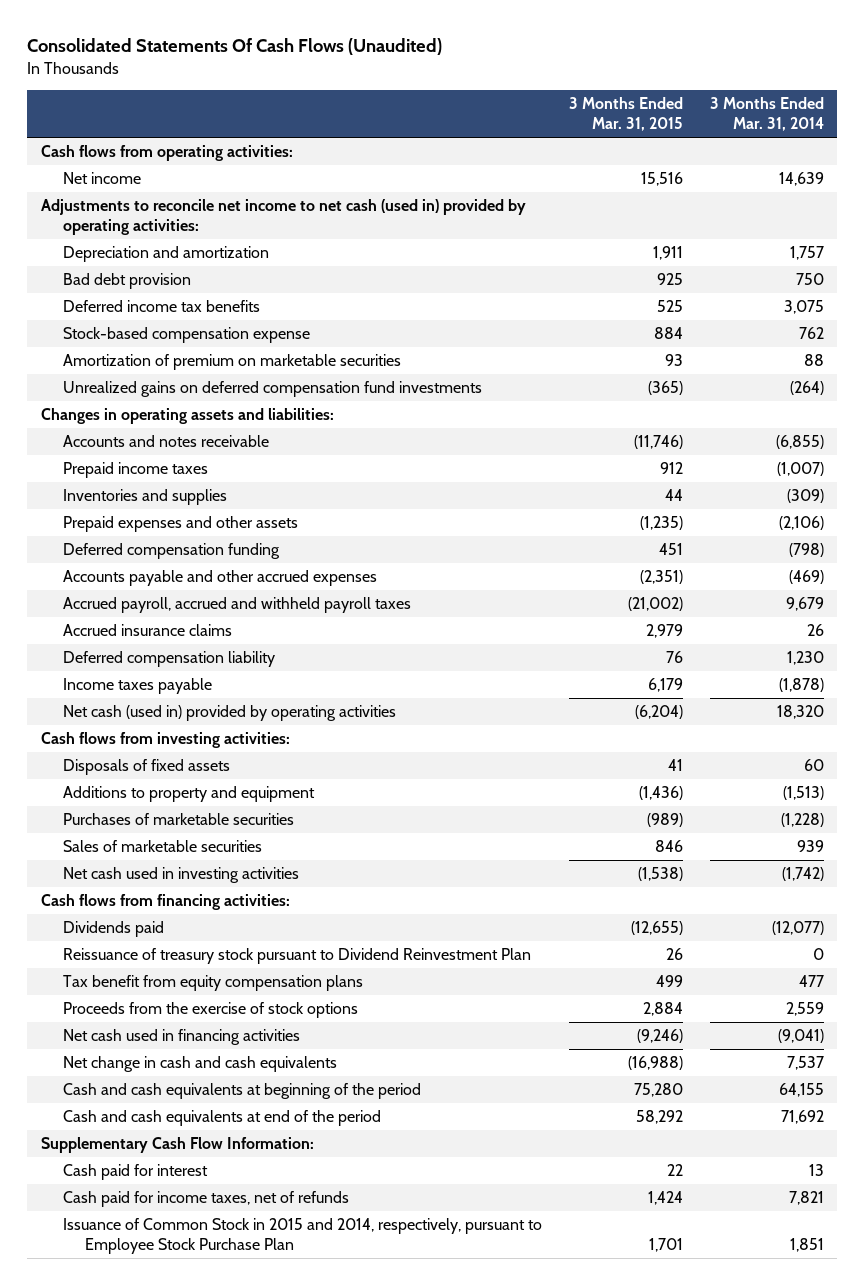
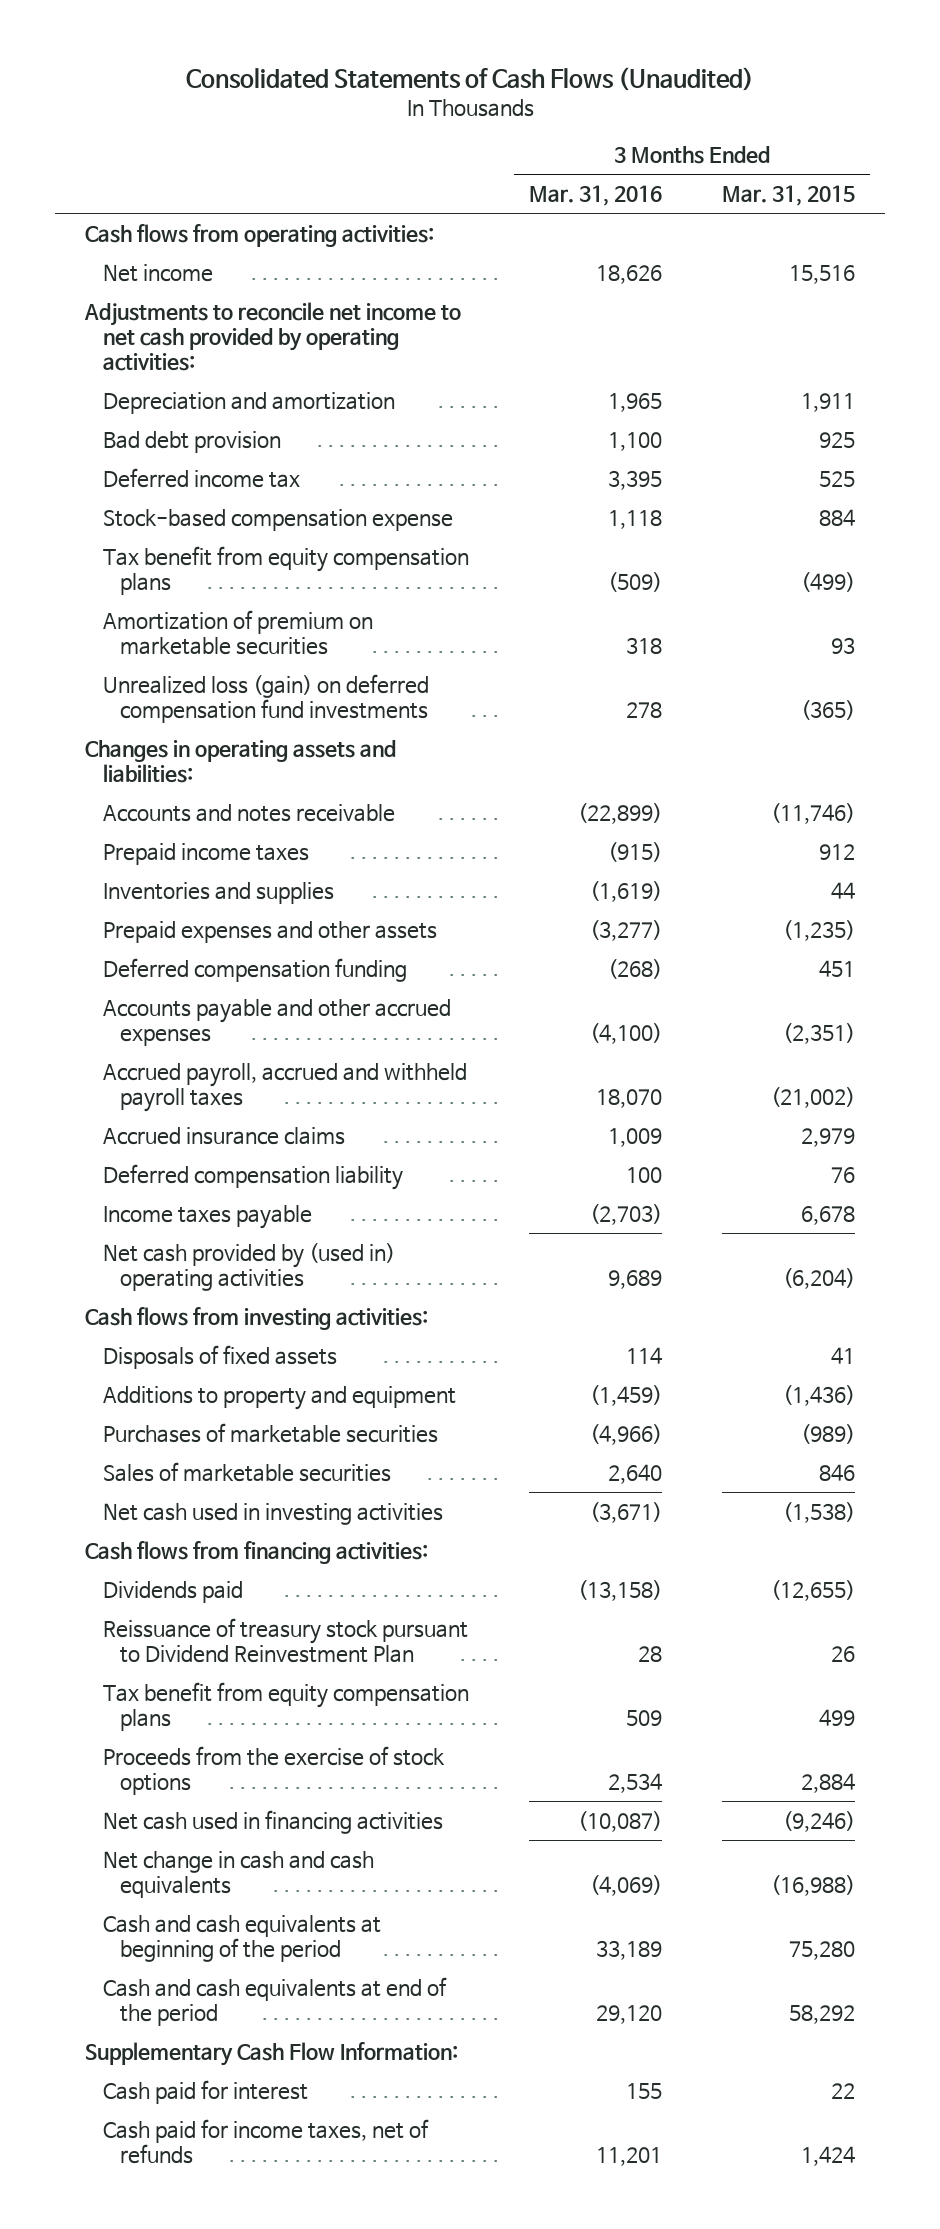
[27,38,443,56] Consolidated Statements Of Cash Flows (Unaudited) -> [186,67,755,92] Consolidated Statements of Cash Flows (Unaudited)
[709,97,824,132] 3 Months Ended Mar. 31, 2014 -> none
none -> [528,185,662,207] Mar. 31, 2016
[40,199,526,236] Adjustments to reconcile net income to net cash (used in) provided by operating activities: -> [84,301,462,371] Adjustments to reconcile net income to net cash provided by operating activities:
[62,300,260,313] Deferred income tax benefits -> [102,467,300,488] Deferred income tax
none -> [102,545,469,595] Tax benefit from equity compensation plans
[62,381,482,398] Unrealized gains on deferred compensation fund investments -> [102,673,429,723] Unrealized loss (gain) on deferred compensation fund investments
[647,678,683,693] 6,179 -> [801,1205,856,1225] 6,678
[62,705,396,722] Net cash (used in) provided by operating activities -> [102,1242,395,1291] Net cash provided by (used in) operating activities
[62,1218,542,1255] Issuance of Common Stock in 2015 and 2014, respectively, pursuant to Employee Stock Purchase Plan -> none

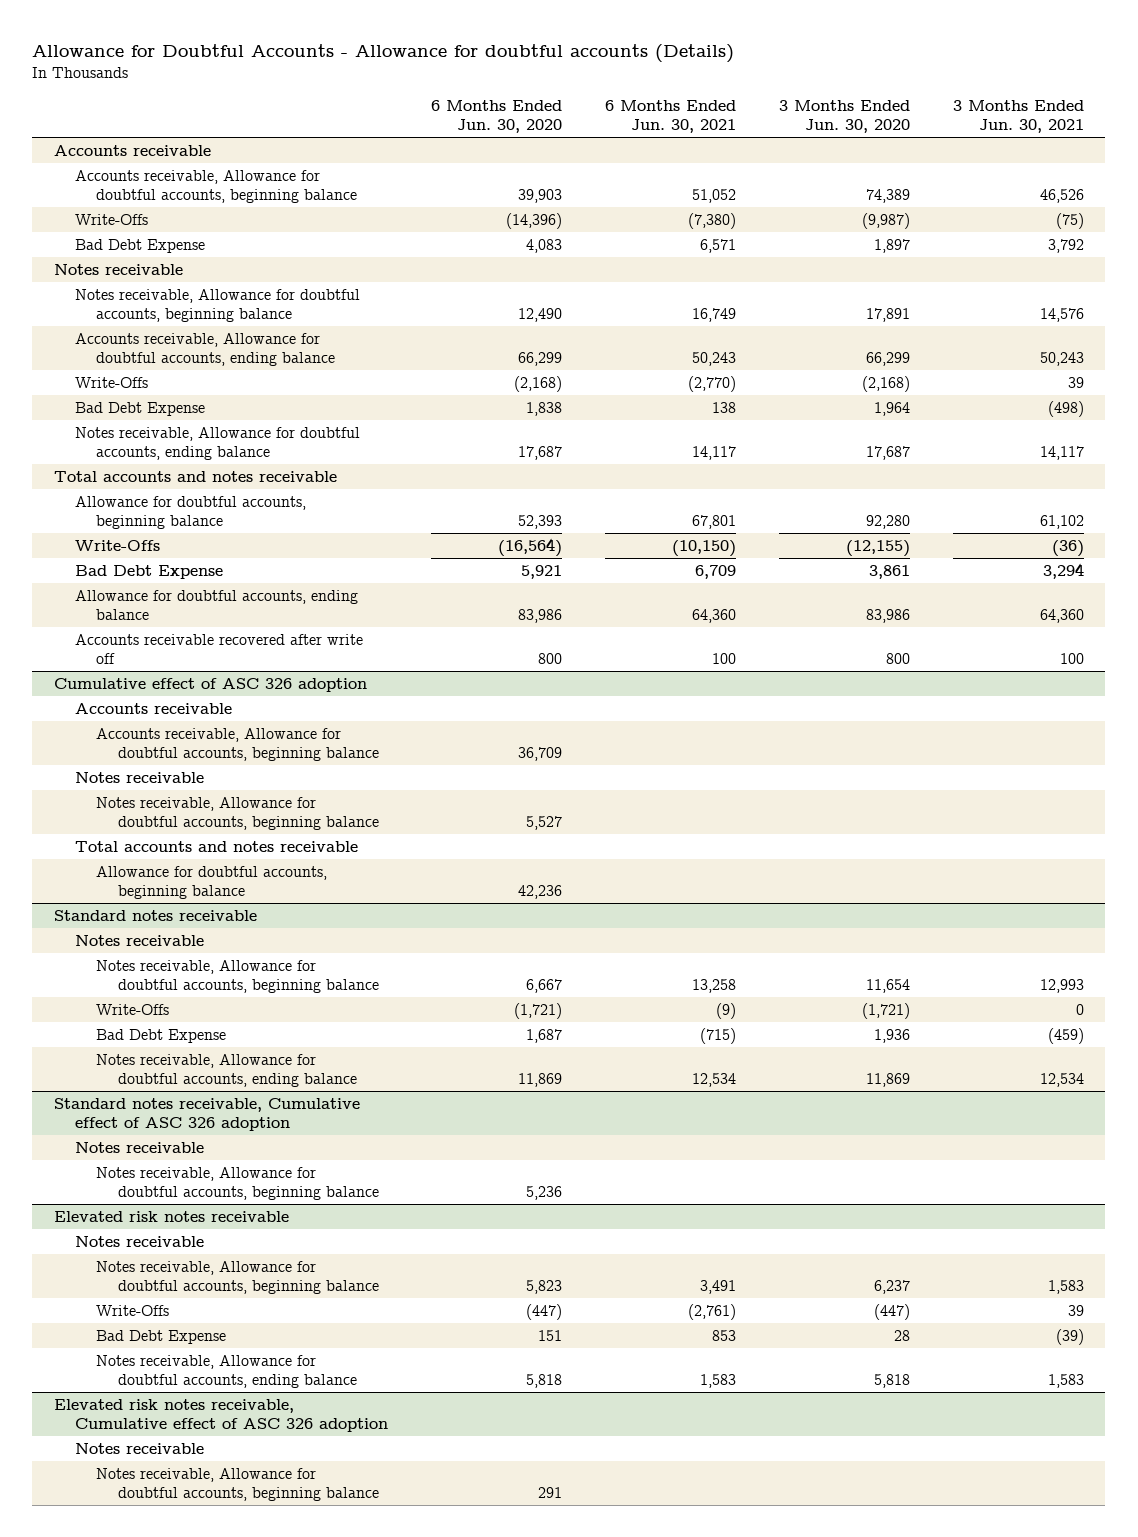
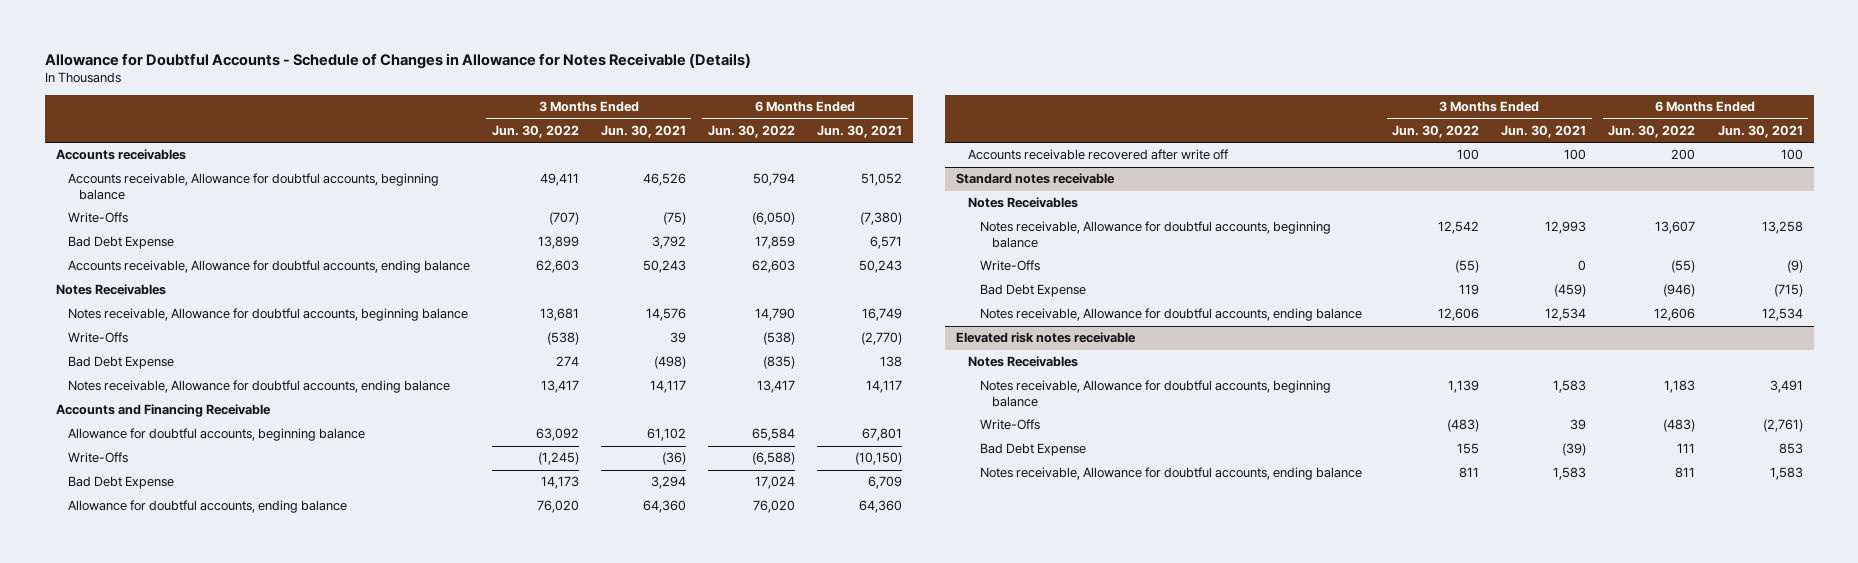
[32,43,735,63] Allowance for Doubtful Accounts - Allowance for doubtful accounts (Details) -> [44,52,751,69] Allowance for Doubtful Accounts - Schedule of Changes in Allowance for Notes Receivable (Details)
[431,100,563,134] 6 Months Ended Jun. 30, 2020 -> none
[778,100,910,134] 3 Months Ended Jun. 30, 2020 -> none
none -> [491,125,579,139] Jun. 30, 2022
none -> [708,125,796,139] Jun. 30, 2022
[53,144,211,156] Accounts receivable -> [55,149,186,161] Accounts receivables
[53,263,183,275] Notes receivable -> none
none -> [55,284,166,296] Notes Receivables
[75,288,361,322] Notes receivable, Allowance for doubtful accounts, beginning balance -> [67,308,468,322] Notes receivable, Allowance for doubtful accounts, beginning balance
[53,470,337,482] Total accounts and notes receivable -> [55,404,271,418] Accounts and Financing Receivable
[53,677,367,692] Cumulative effect of ASC 326 adoption -> none
[75,702,233,714] Accounts receivable -> none
[96,727,379,761] Accounts receivable, Allowance for doubtful accounts, beginning balance -> none
[75,771,205,783] Notes receivable -> none
[96,796,379,830] Notes receivable, Allowance for doubtful accounts, beginning balance -> none
[75,840,359,852] Total accounts and notes receivable -> none
[96,865,328,899] Allowance for doubtful accounts, beginning balance -> none
[75,934,205,946] Notes receivable -> [968,197,1079,209] Notes Receivables
[53,1097,360,1131] Standard notes receivable, Cumulative effect of ASC 326 adoption -> none
[75,1141,205,1153] Notes receivable -> none
[96,1166,379,1200] Notes receivable, Allowance for doubtful accounts, beginning balance -> none
[75,1235,205,1247] Notes receivable -> [968,356,1079,368] Notes Receivables
[53,1398,389,1432] Elevated risk notes receivable, Cumulative effect of ASC 326 adoption -> none
[75,1442,205,1454] Notes receivable -> none
[96,1467,379,1501] Notes receivable, Allowance for doubtful accounts, beginning balance -> none

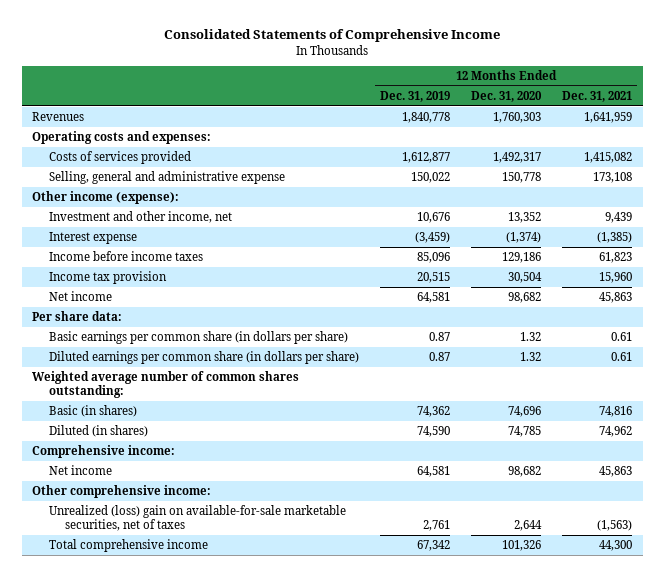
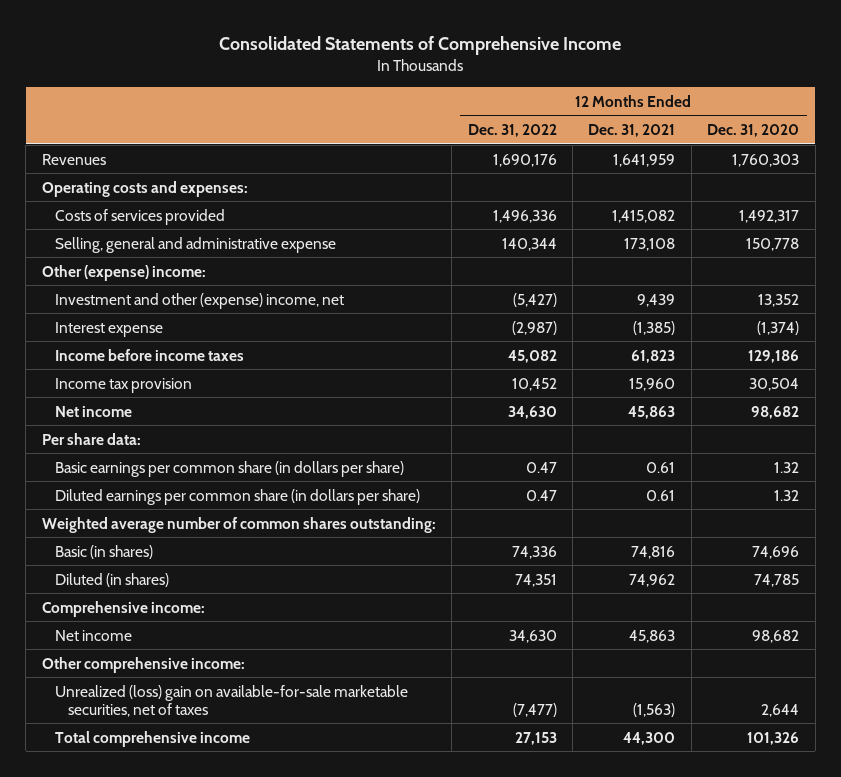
[379,90,450,102] Dec. 31, 2019 -> none
none -> [467,123,557,137] Dec. 31, 2022
[32,191,180,205] Other income (expense): -> [41,264,206,281] Other (expense) income:
[48,211,232,224] Investment and other income, net -> [54,292,344,309] Investment and other (expense) income, net

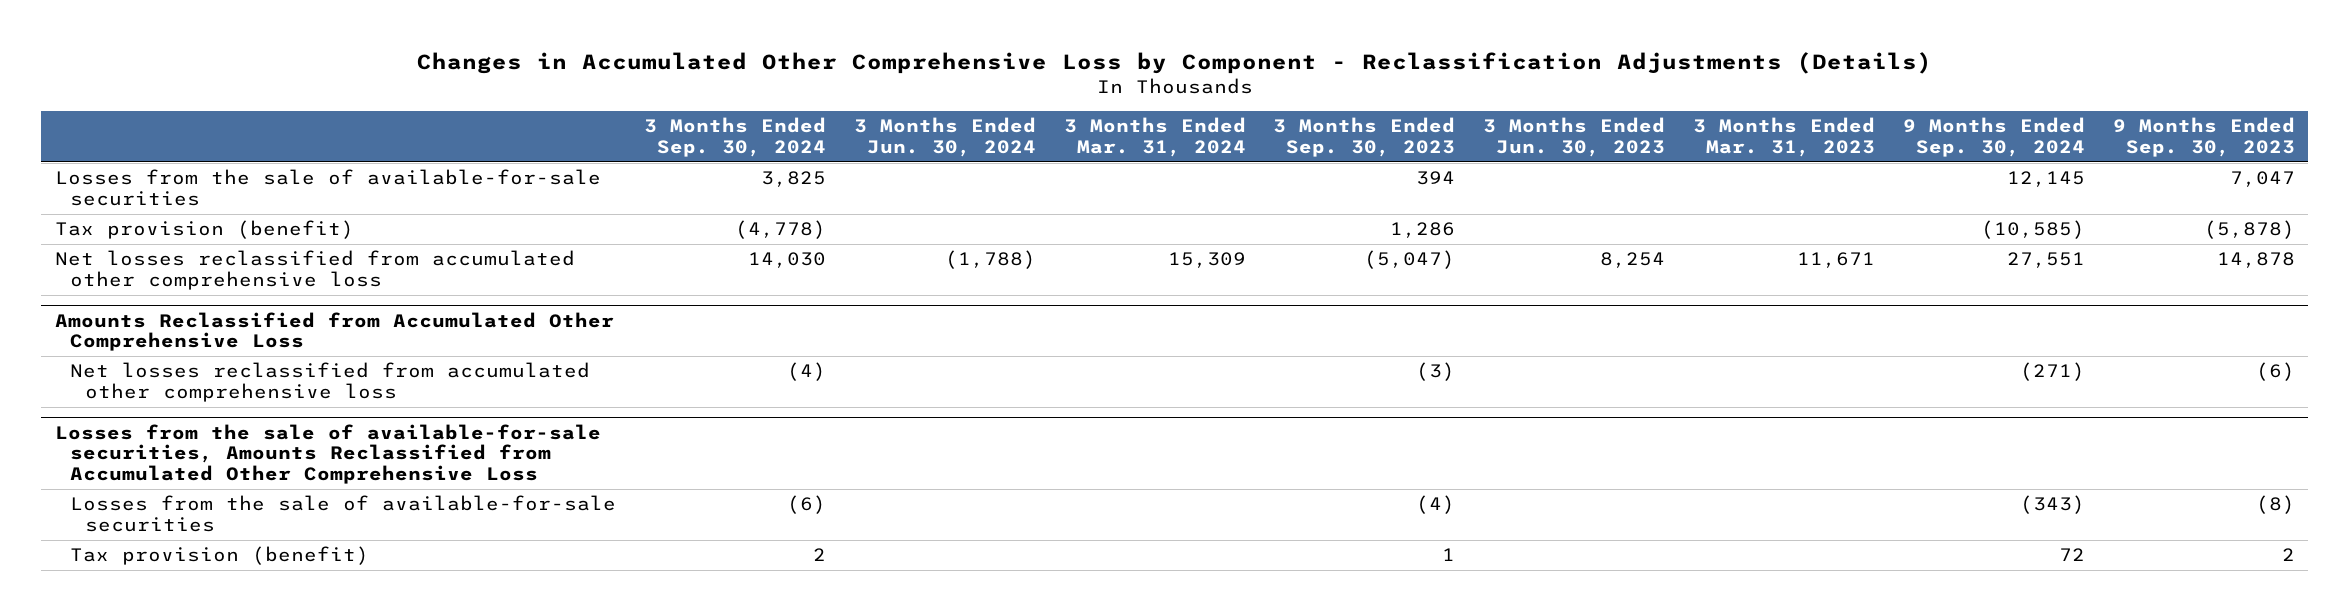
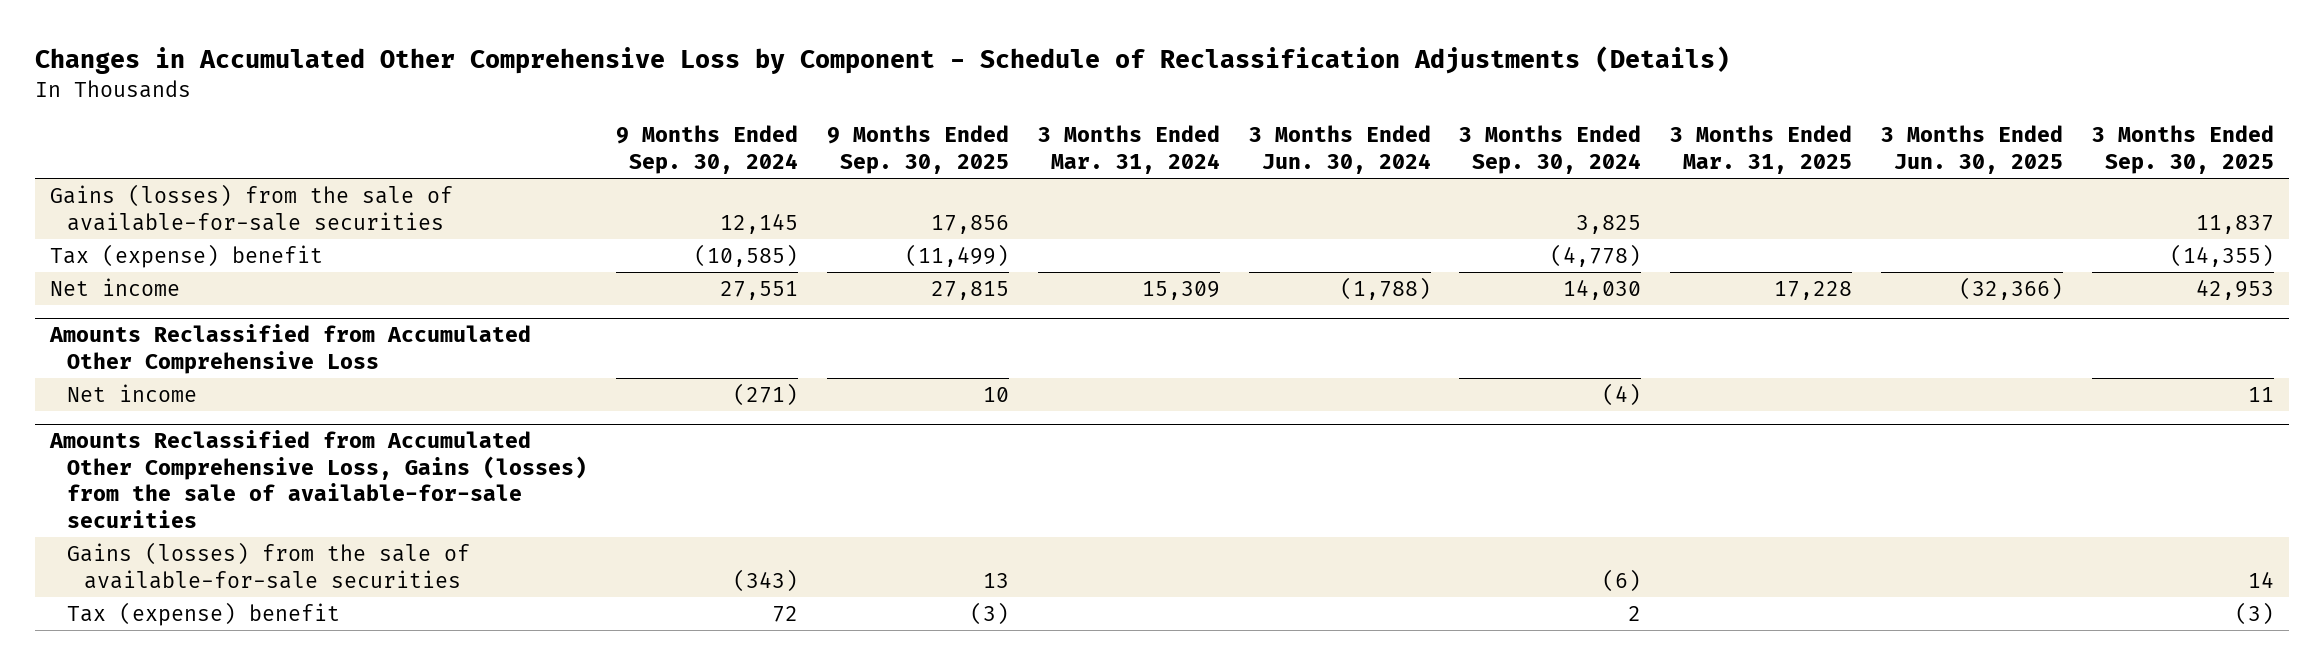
[416,51,1932,74] Changes in Accumulated Other Comprehensive Loss by Component - Reclassification Adjustments (Details) -> [35,46,1731,75] Changes in Accumulated Other Comprehensive Loss by Component - Schedule of Reclassification Adjustments (Details)
[1273,117,1456,157] 3 Months Ended Sep. 30, 2023 -> none
[1483,117,1666,157] 3 Months Ended Jun. 30, 2023 -> none
[1692,117,1875,157] 3 Months Ended Mar. 31, 2023 -> none
[2112,117,2295,157] 9 Months Ended Sep. 30, 2023 -> none
none -> [826,125,1009,174] 9 Months Ended Sep. 30, 2025
none -> [1670,125,1853,174] 3 Months Ended Mar. 31, 2025
none -> [1881,125,2064,174] 3 Months Ended Jun. 30, 2025
none -> [2092,125,2275,174] 3 Months Ended Sep. 30, 2025
[55,169,602,207] Losses from the sale of available-for-sale securities -> [49,184,453,231] Gains (losses) from the sale of available-for-sale securities
[55,220,355,240] Tax provision (benefit) -> [49,244,323,269] Tax (expense) benefit
[55,250,576,291] Net losses reclassified from accumulated other comprehensive loss -> [49,278,180,297] Net income
[70,362,591,403] Net losses reclassified from accumulated other comprehensive loss -> [66,384,197,403] Net income
[55,423,602,485] Losses from the sale of available-for-sale securities, Amounts Reclassified from Accumulated Other Comprehensive Loss -> [48,430,587,528] Amounts Reclassified from Accumulated Other Comprehensive Loss, Gains (losses) from the sale of available-for-sale securities
[70,495,617,533] Losses from the sale of available-for-sale securities -> [66,542,470,589] Gains (losses) from the sale of available-for-sale securities
[70,546,370,566] Tax provision (benefit) -> [66,602,340,627] Tax (expense) benefit

